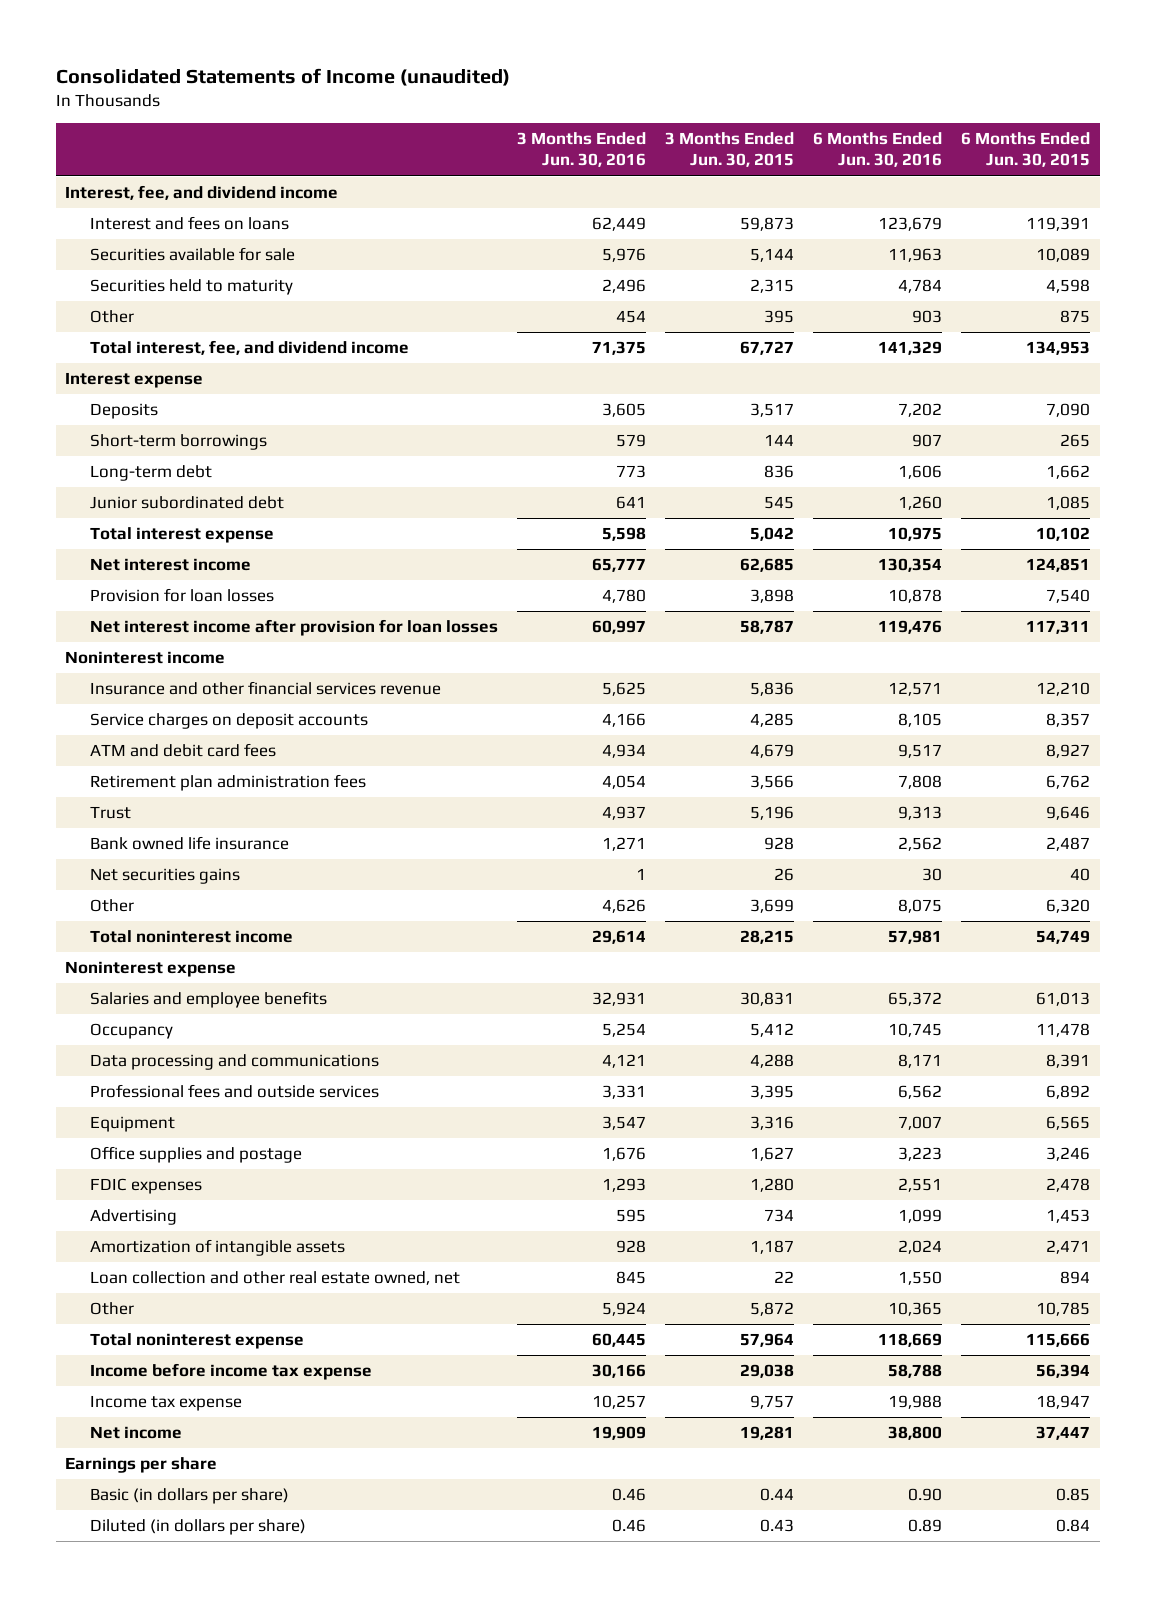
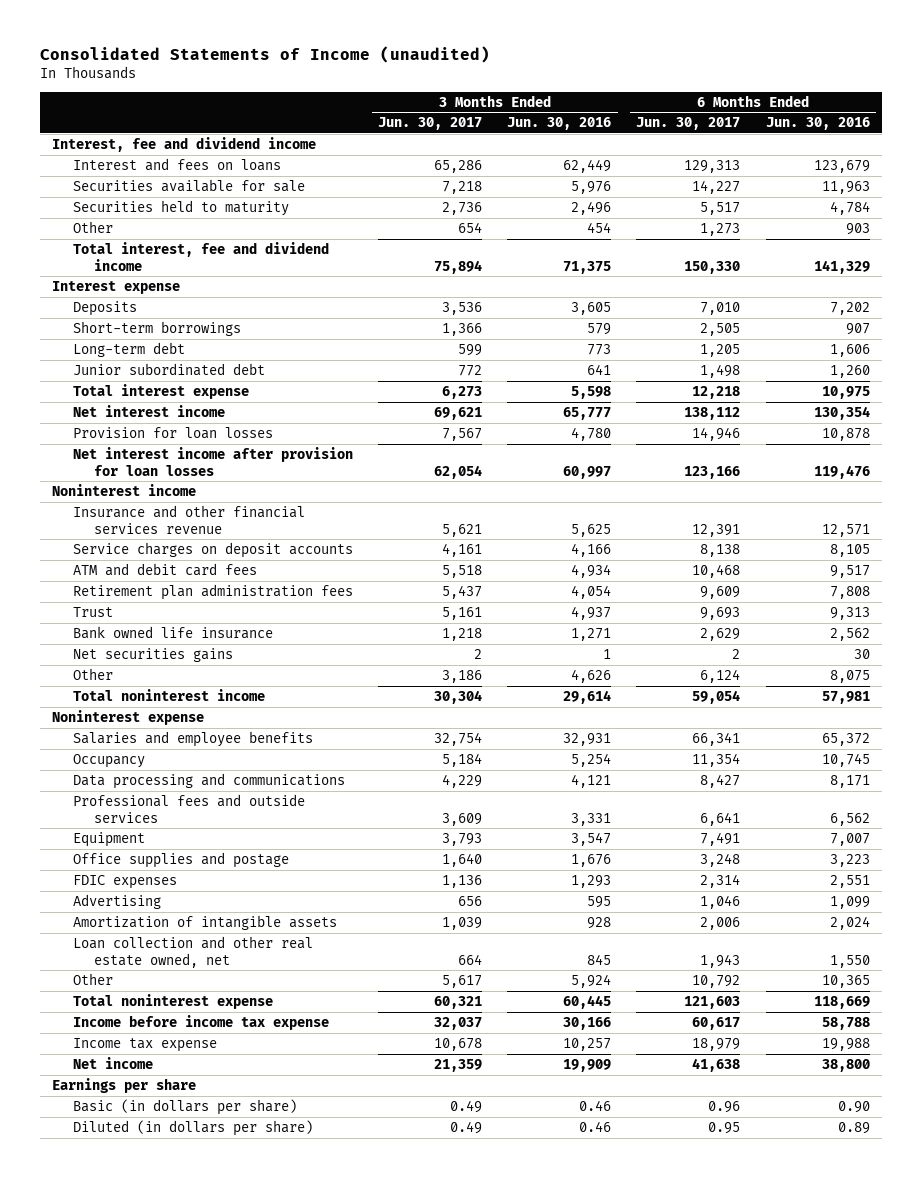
[664,132,794,168] 3 Months Ended Jun. 30, 2015 -> none
[960,132,1090,168] 6 Months Ended Jun. 30, 2015 -> none
none -> [378,117,483,131] Jun. 30, 2017
none -> [636,117,741,131] Jun. 30, 2017
[65,185,339,201] Interest, fee, and dividend income -> [52,136,317,152] Interest, fee and dividend income
[89,340,409,356] Total interest, fee, and dividend income -> [73,241,330,271] Total interest, fee and dividend income

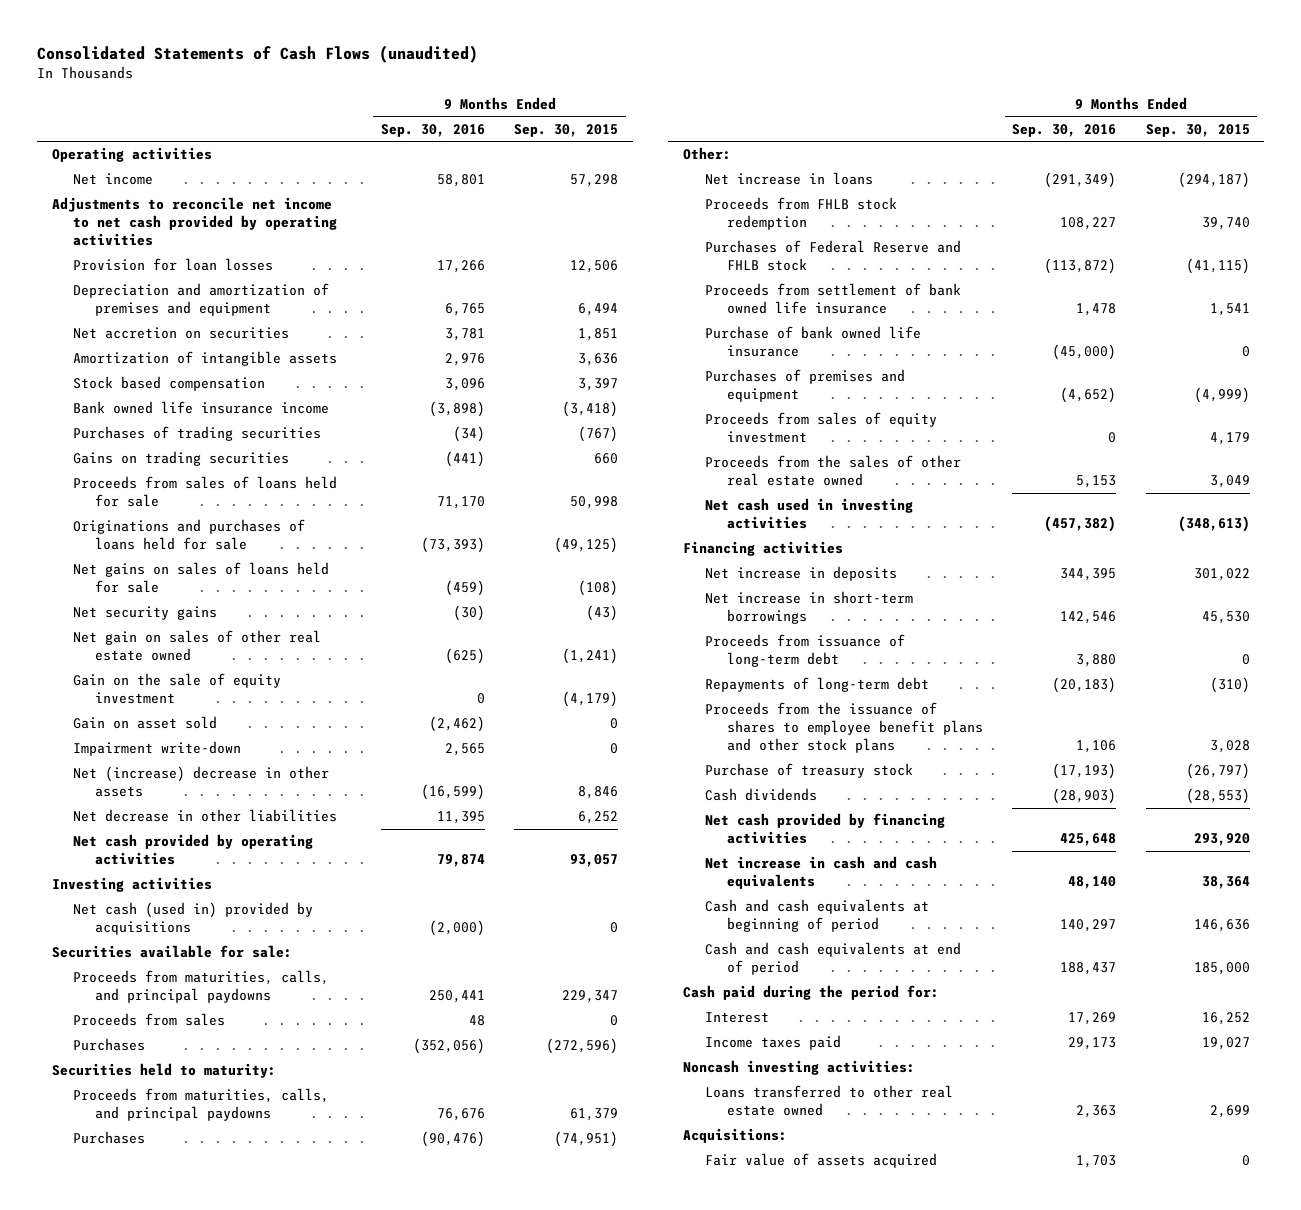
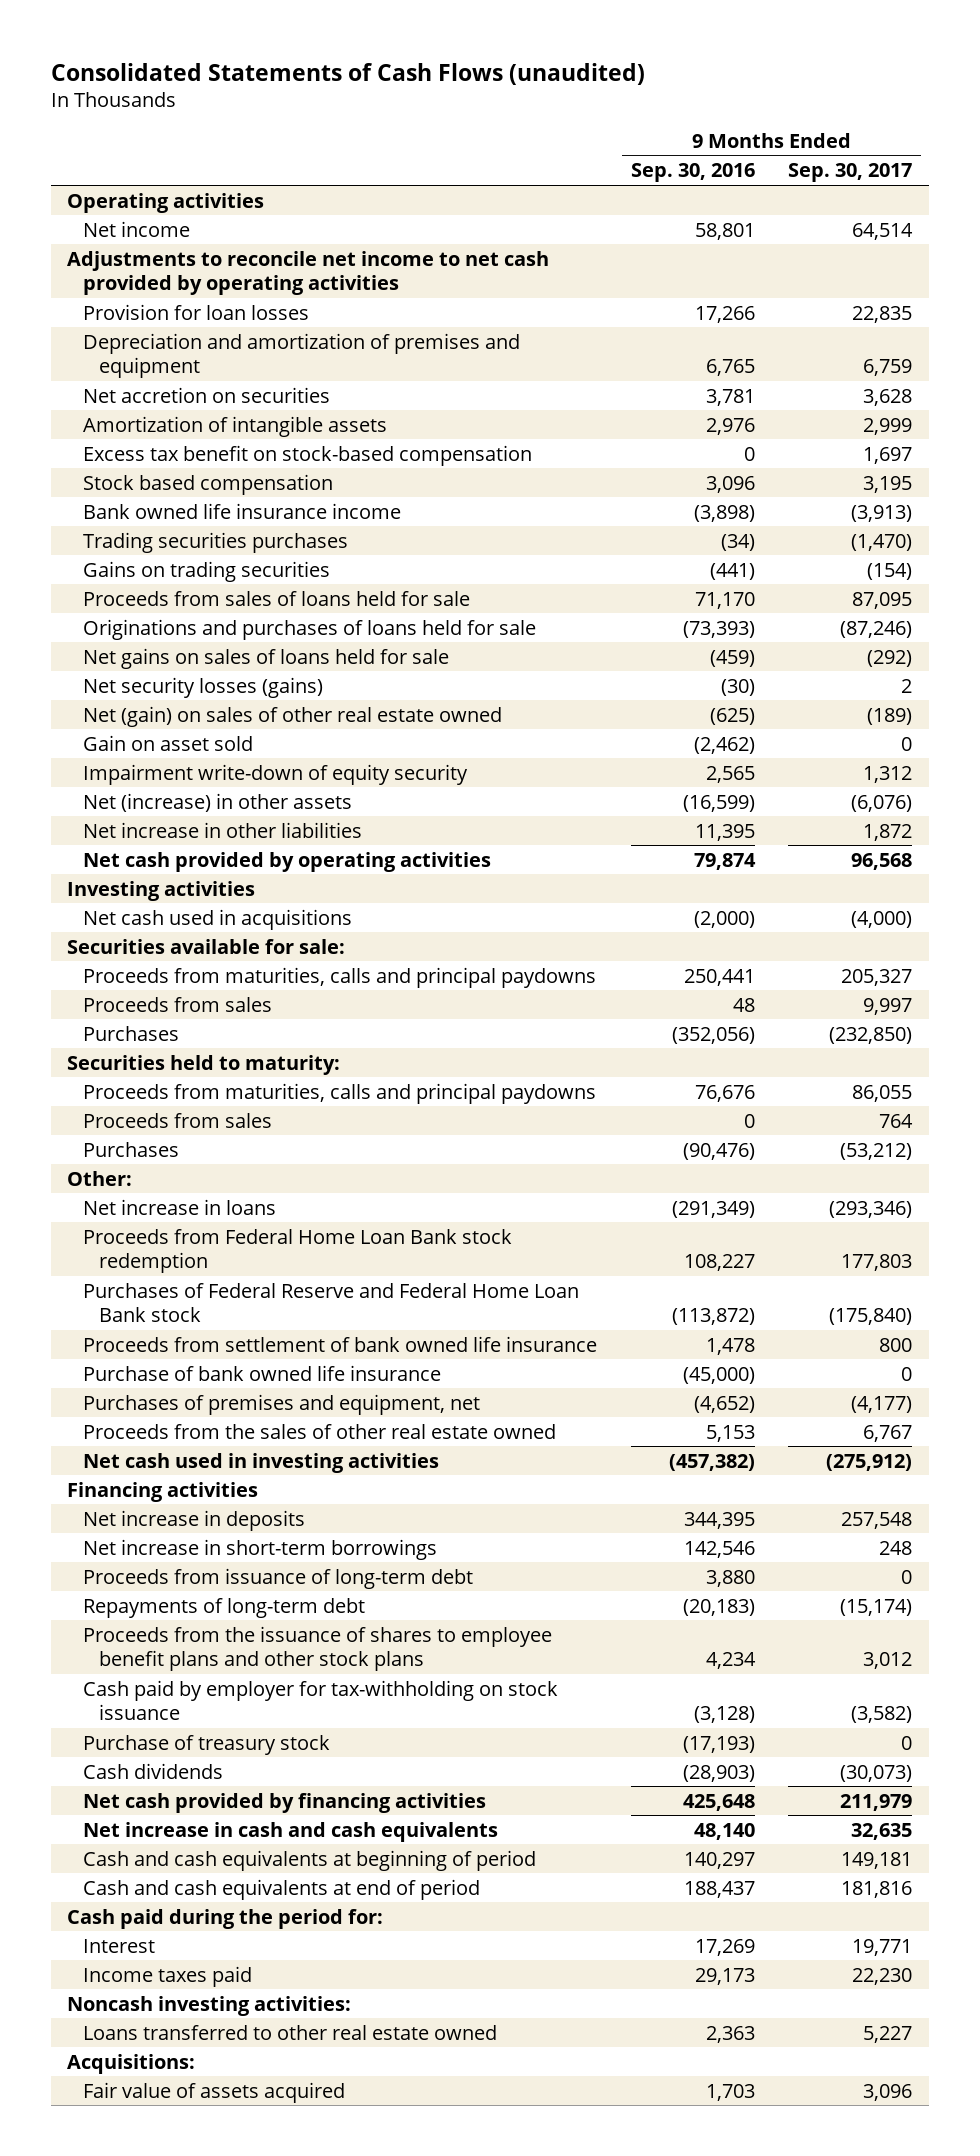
[514,123,619,137] Sep. 30, 2015 -> none
none -> [788,163,913,183] Sep. 30, 2017
none -> [83,444,533,466] Excess tax benefit on stock-based compensation
[73,426,322,442] Purchases of trading securities -> [83,531,349,553] Trading securities purchases
[73,673,282,705] Gain on the sale of equity investment -> none
[73,606,218,621] Net security gains -> [83,676,324,698] Net security losses (gains)
[73,630,322,662] Net gain on sales of other real estate owned -> [83,705,503,727] Net (gain) on sales of other real estate owned
[73,741,242,757] Impairment write-down -> [83,763,469,785] Impairment write-down of equity security
[73,766,330,798] Net (increase) decrease in other assets -> [83,792,353,812] Net (increase) in other assets
[73,809,338,823] Net decrease in other liabilities -> [83,821,363,838] Net increase in other liabilities
[73,902,314,936] Net cash (used in) provided by acquisitions -> [83,908,353,930] Net cash used in acquisitions
[73,970,330,1004] Proceeds from maturities, calls, and principal paydowns -> [83,966,597,988] Proceeds from maturities, calls and principal paydowns
[73,1088,330,1122] Proceeds from maturities, calls, and principal paydowns -> [83,1082,597,1104] Proceeds from maturities, calls and principal paydowns
none -> [83,1112,273,1128] Proceeds from sales
[704,197,897,231] Proceeds from FHLB stock redemption -> [83,1228,513,1274] Proceeds from Federal Home Loan Bank stock redemption
[704,240,961,272] Purchases of Federal Reserve and FHLB stock -> [83,1282,580,1323] Purchases of Federal Reserve and Federal Home Loan Bank stock
[704,412,937,444] Proceeds from sales of equity investment -> none
[704,369,905,403] Purchases of premises and equipment -> [83,1393,481,1415] Purchases of premises and equipment, net
[1076,740,1117,754] 1,106 -> [705,1652,756,1670] 4,234
none -> [83,1679,559,1721] Cash paid by employer for tax-withholding on stock issuance

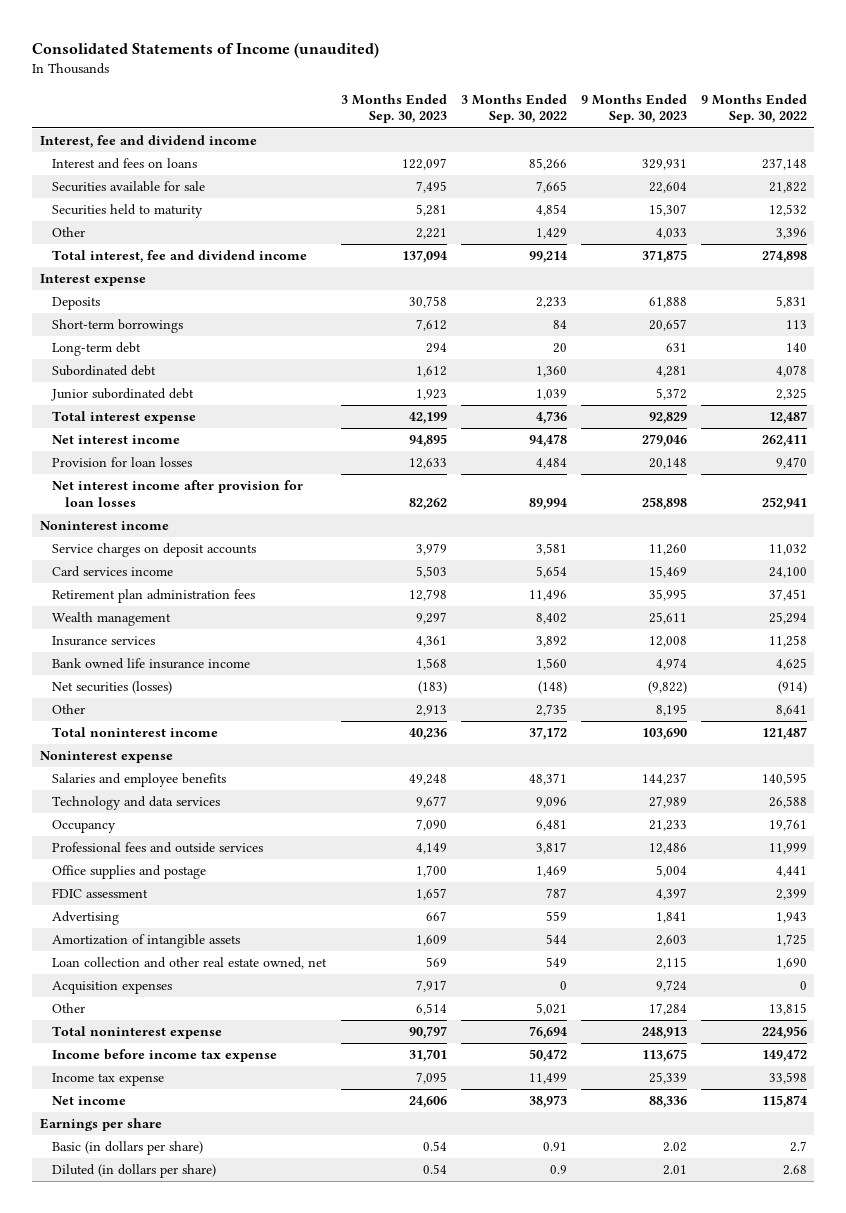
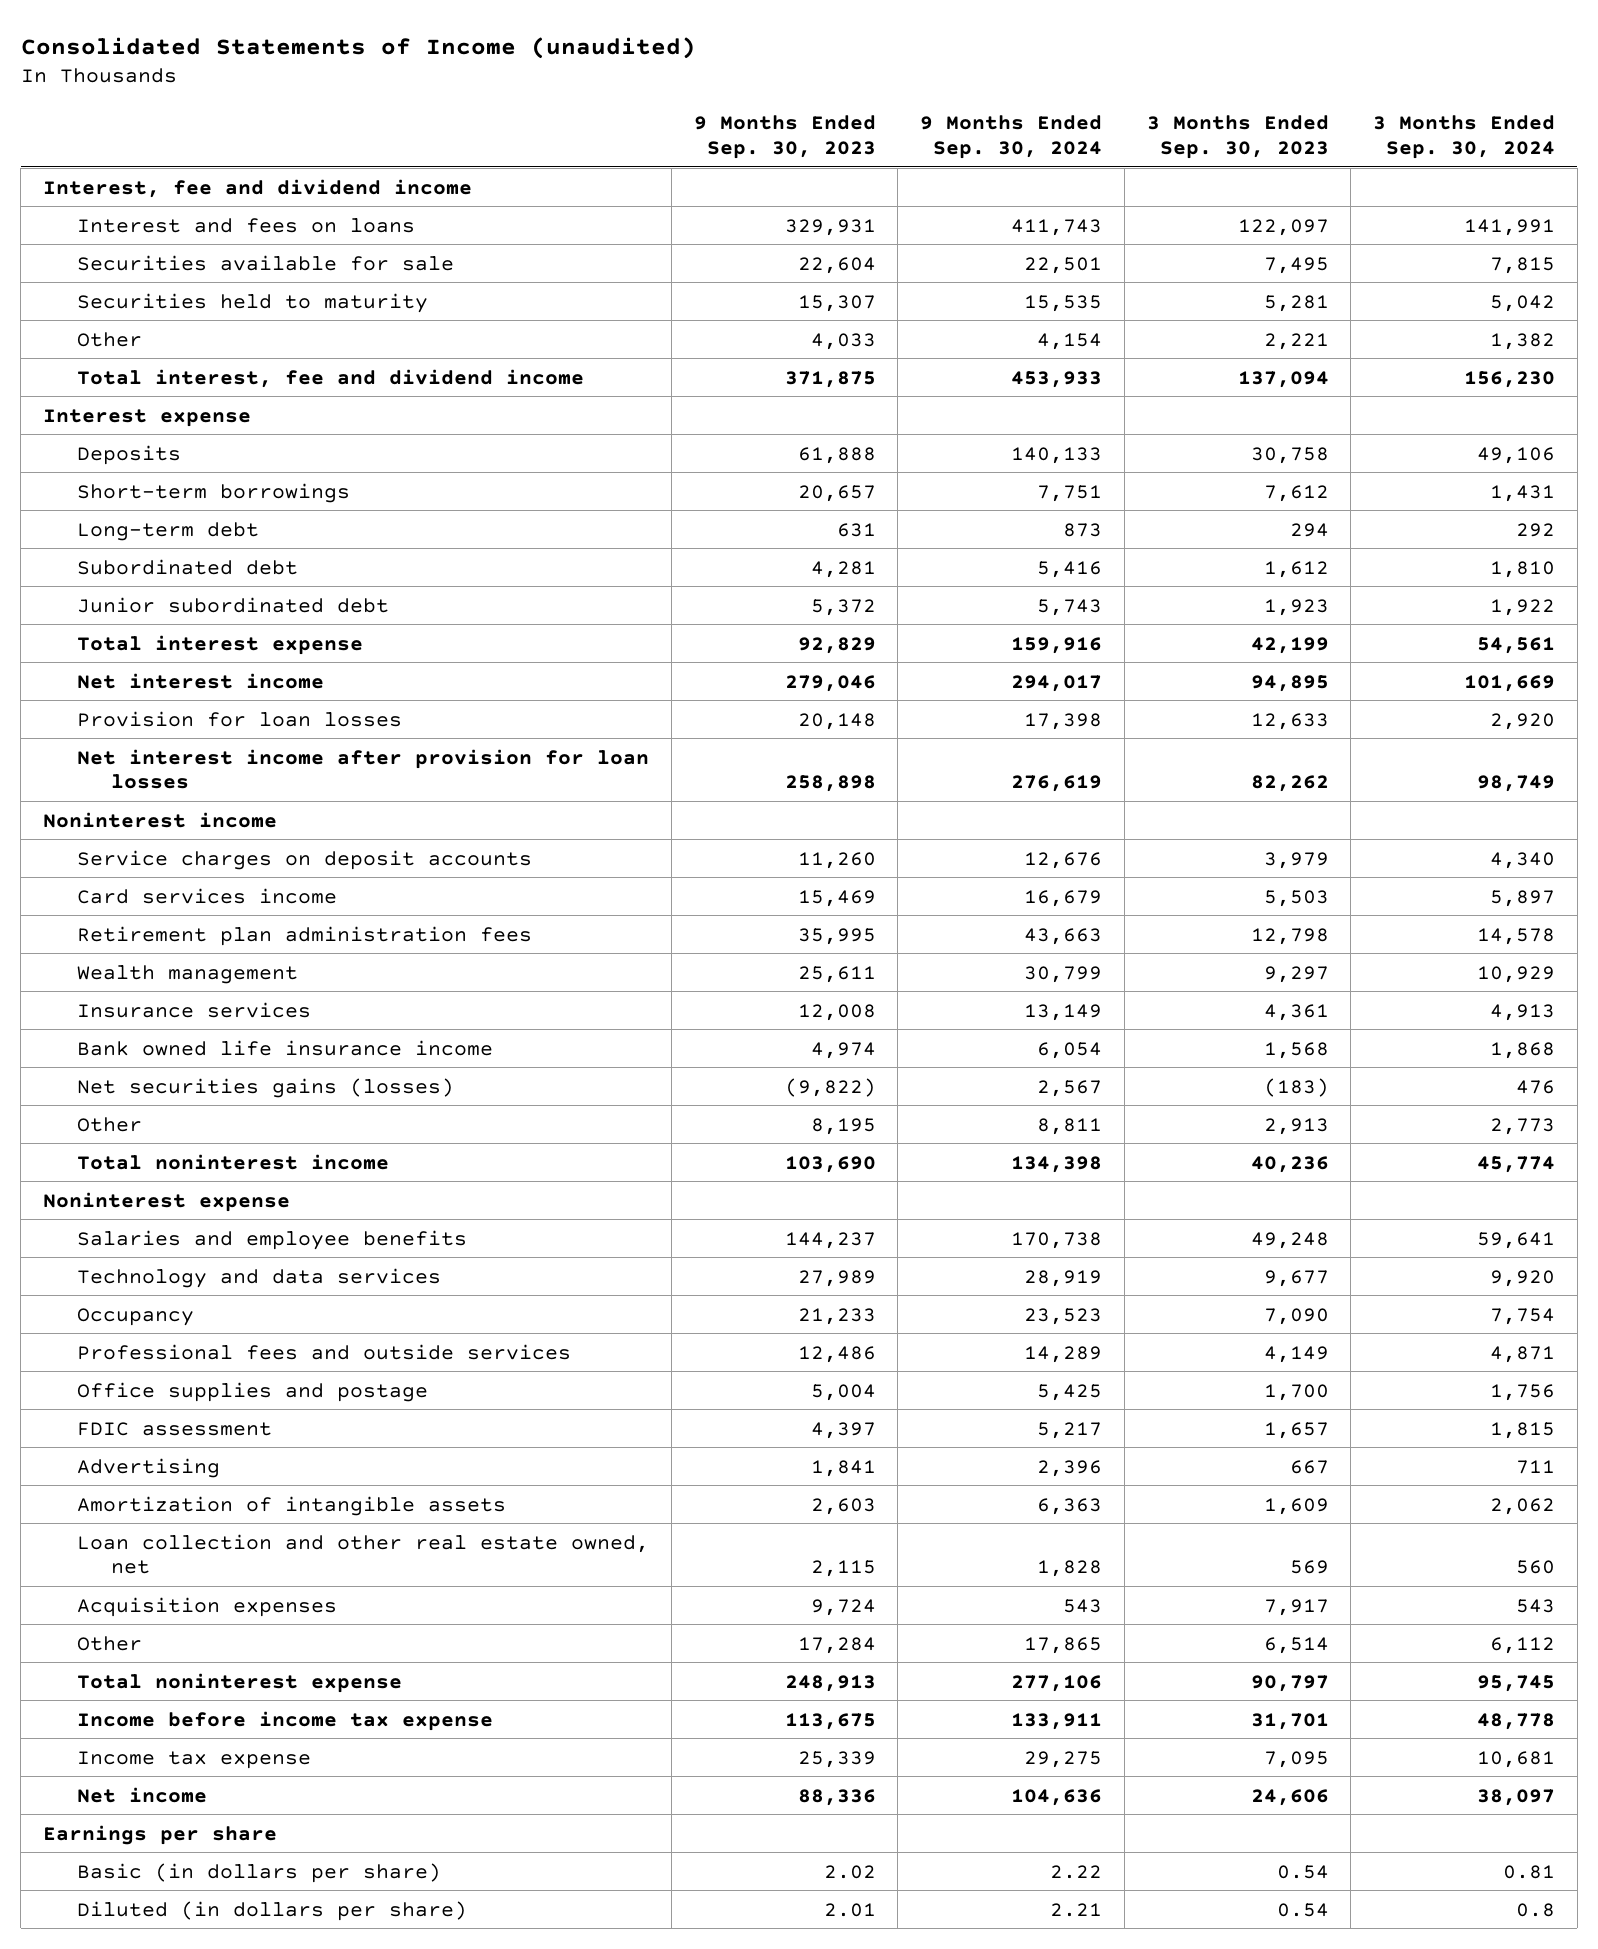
[460,93,567,124] 3 Months Ended Sep. 30, 2022 -> none
[700,93,807,124] 9 Months Ended Sep. 30, 2022 -> none
none -> [920,115,1103,159] 9 Months Ended Sep. 30, 2024
none -> [1373,115,1556,159] 3 Months Ended Sep. 30, 2024
[52,681,173,695] Net securities (losses) -> [76,1077,454,1098] Net securities gains (losses)

